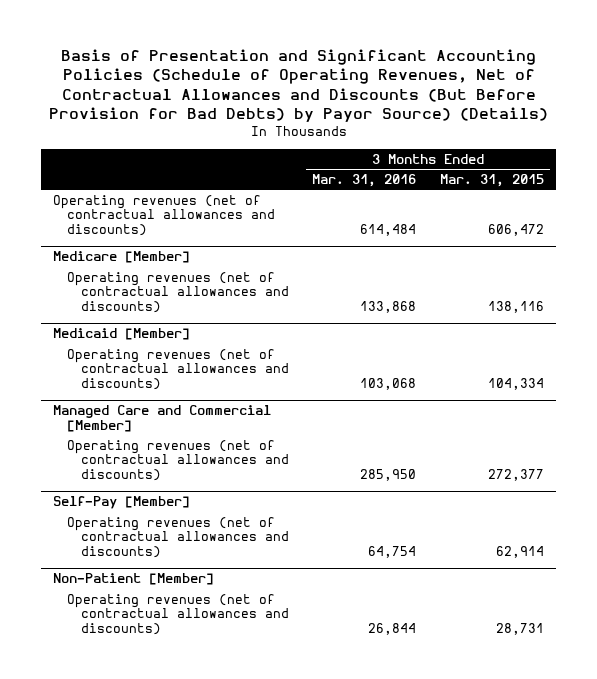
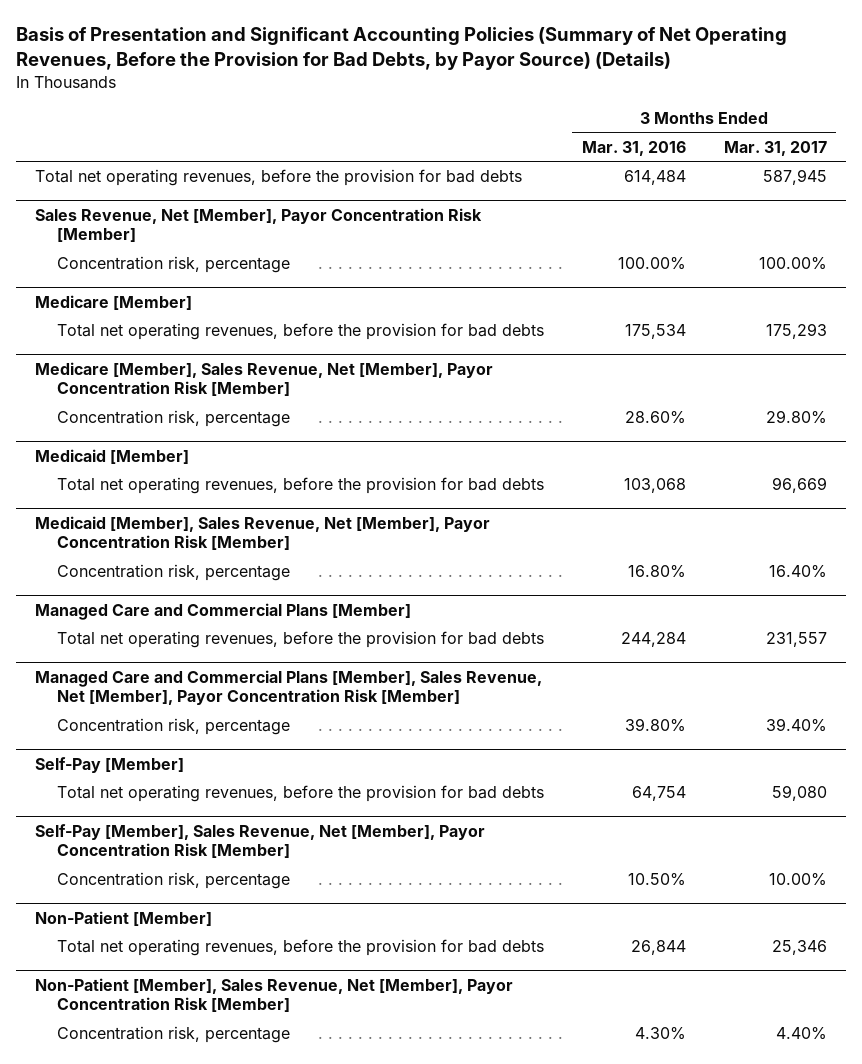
[48,48,548,123] Basis of Presentation and Significant Accounting Policies (Schedule of Operating Revenues, Net of Contractual Allowances and Discounts (But Before Provision for Bad Debts) by Payor Source) (Details) -> [16,26,788,70] Basis of Presentation and Significant Accounting Policies (Summary of Net Operating Revenues, Before the Provision for Bad Debts, by Payor Source) (Details)
[440,173,545,187] Mar. 31, 2015 -> none
none -> [723,140,827,156] Mar. 31, 2017
[53,194,275,237] Operating revenues (net of contractual allowances and discounts) -> [35,169,523,187] Total net operating revenues, before the provision for bad debts
none -> [35,207,483,243] Sales Revenue, Net [Member], Payor Concentration Risk [Member]
none -> [56,256,290,274] Concentration risk, percentage
[66,271,289,314] Operating revenues (net of contractual allowances and discounts) -> [56,323,544,341] Total net operating revenues, before the provision for bad debts
[360,301,417,314] 133,868 -> [624,324,686,340] 175,534
none -> [35,361,494,397] Medicare [Member], Sales Revenue, Net [Member], Payor Concentration Risk [Member]
none -> [56,410,290,428] Concentration risk, percentage
[66,348,289,391] Operating revenues (net of contractual allowances and discounts) -> [56,477,544,495] Total net operating revenues, before the provision for bad debts
none -> [35,515,491,551] Medicaid [Member], Sales Revenue, Net [Member], Payor Concentration Risk [Member]
none -> [56,564,290,582] Concentration risk, percentage
[53,405,272,432] Managed Care and Commercial [Member] -> [35,602,412,620] Managed Care and Commercial Plans [Member]
[66,439,289,482] Operating revenues (net of contractual allowances and discounts) -> [56,631,544,649] Total net operating revenues, before the provision for bad debts
[360,469,417,482] 285,950 -> [620,632,686,648] 244,284
none -> [35,669,543,706] Managed Care and Commercial Plans [Member], Sales Revenue, Net [Member], Payor Concentration Risk [Member]
none -> [56,718,290,736] Concentration risk, percentage
[66,516,289,559] Operating revenues (net of contractual allowances and discounts) -> [56,785,544,803] Total net operating revenues, before the provision for bad debts
none -> [35,823,486,859] Self-Pay [Member], Sales Revenue, Net [Member], Payor Concentration Risk [Member]
none -> [56,872,290,890] Concentration risk, percentage
[66,593,289,636] Operating revenues (net of contractual allowances and discounts) -> [56,939,544,957] Total net operating revenues, before the provision for bad debts
none -> [35,977,514,1013] Non-Patient [Member], Sales Revenue, Net [Member], Payor Concentration Risk [Member]
none -> [56,1026,290,1044] Concentration risk, percentage

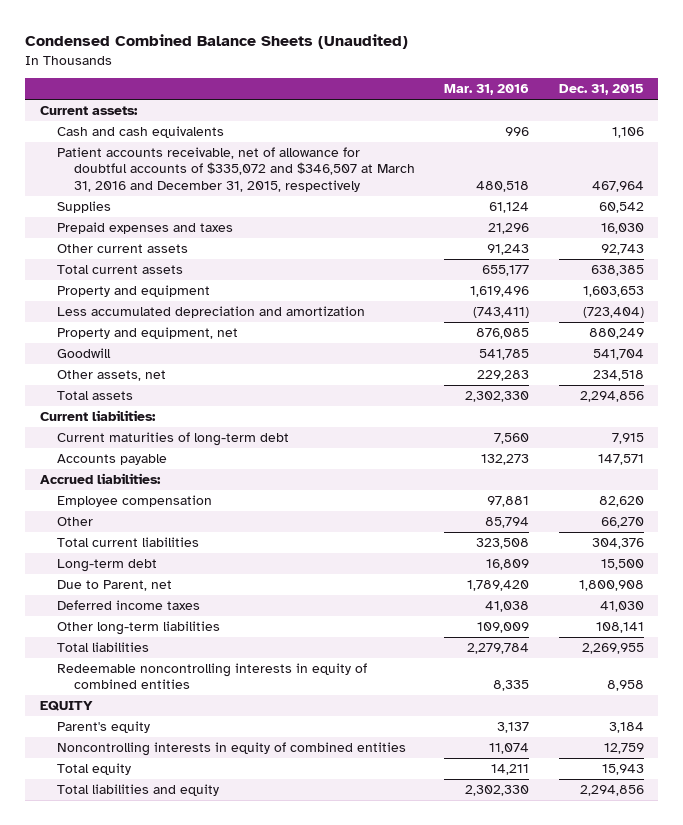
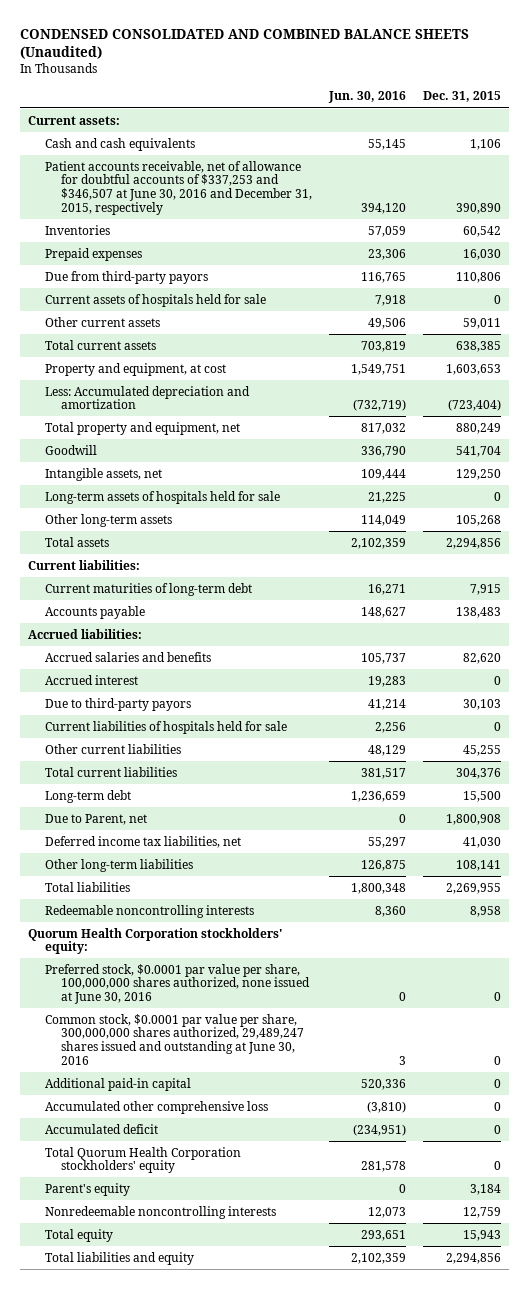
[24,34,408,50] Condensed Combined Balance Sheets (Unaudited) -> [20,28,470,59] CONDENSED CONSOLIDATED AND COMBINED BALANCE SHEETS (Unaudited)
[444,84,530,96] Mar. 31, 2016 -> none
none -> [328,91,407,104] Jun. 30, 2016
[56,147,415,192] Patient accounts receivable, net of allowance for doubtful accounts of $335,072 and $346,507 at March 31, 2016 and December 31, 2015, respectively -> [44,160,313,215] Patient accounts receivable, net of allowance for doubtful accounts of $337,253 and $346,507 at June 30, 2016 and December 31, 2015, respectively
[591,180,644,192] 467,964 -> [455,202,501,214] 390,890
[56,201,111,214] Supplies -> [44,224,110,235] Inventories
[56,222,233,235] Prepaid expenses and taxes -> [44,247,142,261] Prepaid expenses
none -> [44,270,208,284] Due from third-party payors
none -> [44,293,266,307] Current assets of hospitals held for sale
[600,244,644,256] 92,743 -> [462,317,501,329] 59,011
[56,285,210,298] Property and equipment -> [44,362,226,376] Property and equipment, at cost
[56,306,365,319] Less accumulated depreciation and amortization -> [44,385,250,410] Less: Accumulated depreciation and amortization
[56,327,238,340] Property and equipment, net -> [44,421,240,435] Total property and equipment, net
none -> [44,467,162,481] Intangible assets, net
none -> [44,490,280,504] Long-term assets of hospitals held for sale
[56,370,166,382] Other assets, net -> [44,513,172,527] Other long-term assets
[592,370,644,382] 234,518 -> [455,514,501,526] 105,268
[597,454,644,466] 147,571 -> [455,606,501,618] 138,483
[56,495,212,508] Employee compensation -> [44,651,211,662] Accrued salaries and benefits
none -> [44,674,138,685] Accrued interest
none -> [44,697,191,711] Due to third-party payors
none -> [44,720,287,734] Current liabilities of hospitals held for sale
[56,517,93,527] Other -> [44,743,181,754] Other current liabilities
[600,517,644,529] 66,270 -> [462,744,501,756] 45,255
[56,600,200,611] Deferred income taxes -> [44,835,241,848] Deferred income tax liabilities, net
[39,701,93,712] EQUITY -> none
[56,663,367,690] Redeemable noncontrolling interests in equity of combined entities -> [44,904,254,918] Redeemable noncontrolling interests
none -> [28,927,283,955] Quorum Health Corporation stockholders' equity:
none -> [44,963,311,1005] Preferred stock, $0.0001 par value per share, 100,000,000 shares authorized, none issued at June 30, 2016
none -> [44,1013,305,1065] Common stock, $0.0001 par value per share, 300,000,000 shares authorized, 29,489,247 shares issued and outstanding at June 30, 2016
none -> [44,1077,191,1091] Additional paid-in capital
none -> [44,1100,268,1114] Accumulated other comprehensive loss
none -> [44,1123,158,1134] Accumulated deficit
none -> [44,1146,241,1174] Total Quorum Health Corporation stockholders' equity
[56,742,406,757] Noncontrolling interests in equity of combined entities -> [44,1205,276,1219] Nonredeemable noncontrolling interests

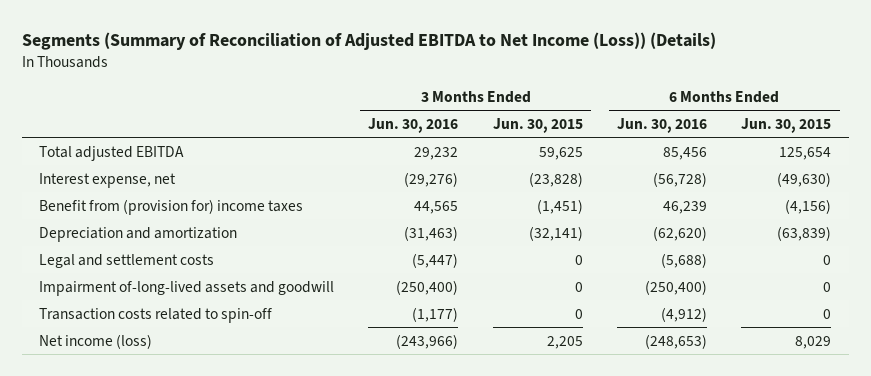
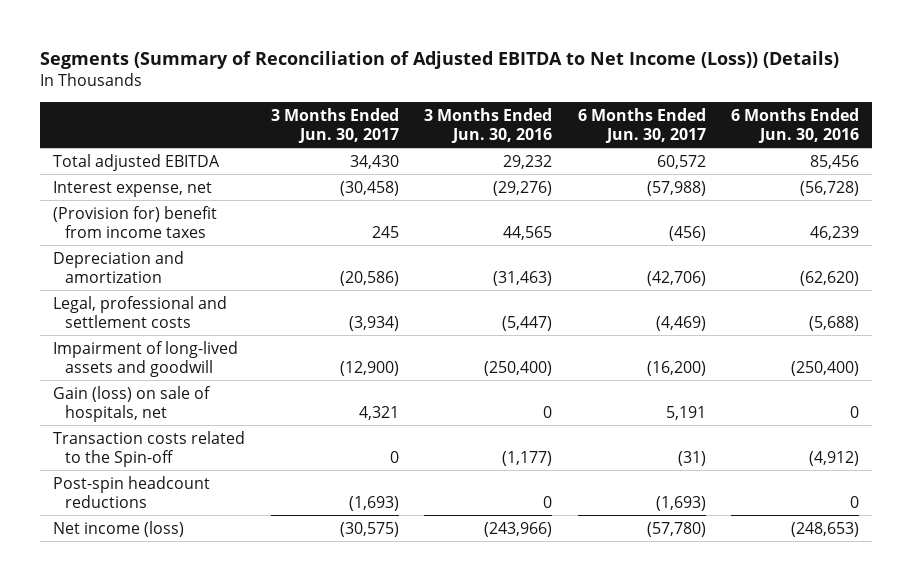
[492,117,583,133] Jun. 30, 2015 -> none
[741,117,832,133] Jun. 30, 2015 -> none
none -> [270,107,399,143] 3 Months Ended Jun. 30, 2017
none -> [577,107,706,143] 6 Months Ended Jun. 30, 2017
[39,198,304,215] Benefit from (provision for) income taxes -> [53,205,218,238] (Provision for) benefit from income taxes
[39,253,215,268] Legal and settlement costs -> [53,295,228,328] Legal, professional and settlement costs
[39,280,335,296] Impairment of-long-lived assets and goodwill -> [53,340,239,377] Impairment of long-lived assets and goodwill
none -> [53,385,212,422] Gain (loss) on sale of hospitals, net
[39,307,273,323] Transaction costs related to spin-off -> [53,430,246,467] Transaction costs related to the Spin-off
none -> [53,475,211,508] Post-spin headcount reductions

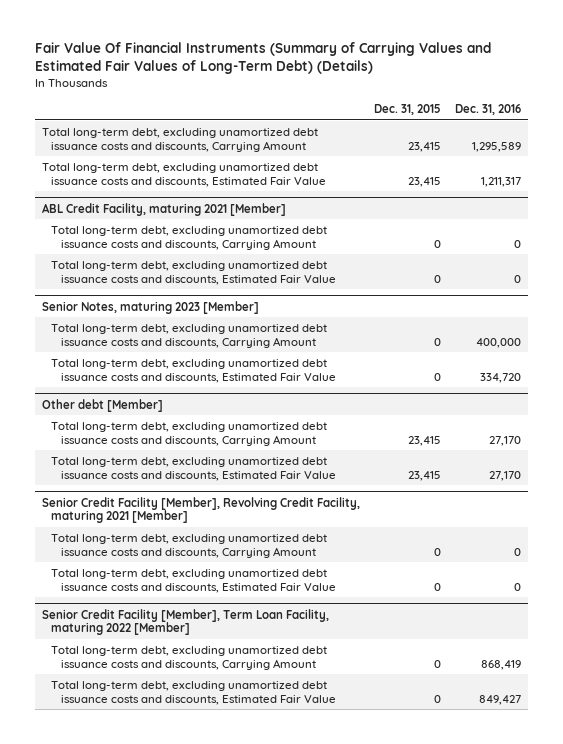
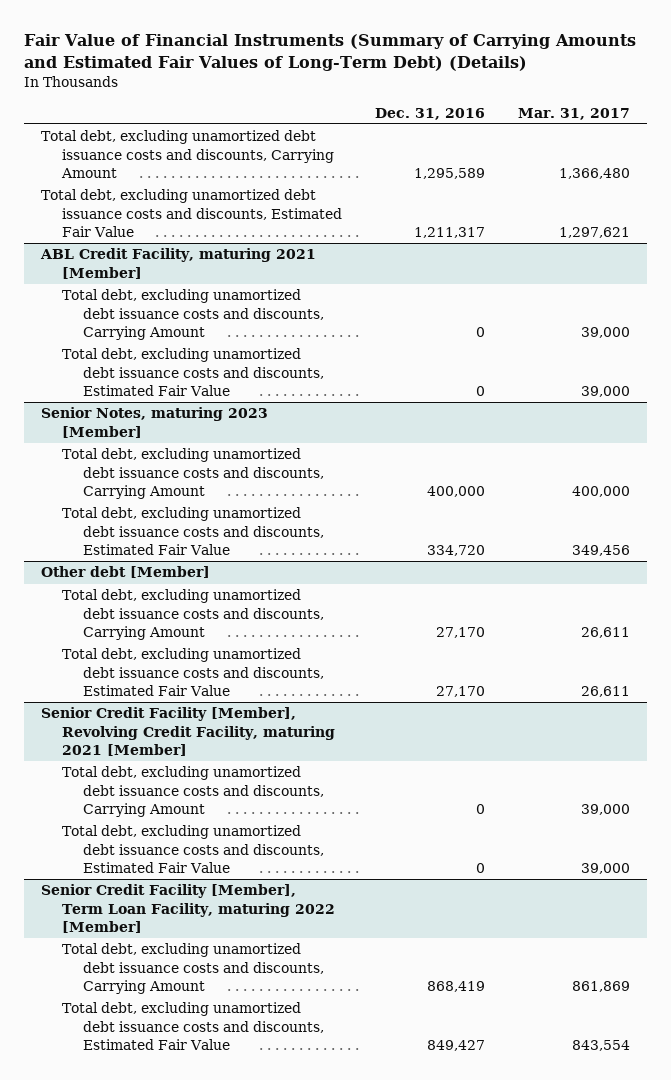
[35,42,492,75] Fair Value Of Financial Instruments (Summary of Carrying Values and Estimated Fair Values of Long-Term Debt) (Details) -> [24,34,637,72] Fair Value of Financial Instruments (Summary of Carrying Amounts and Estimated Fair Values of Long-Term Debt) (Details)
[374,104,442,116] Dec. 31, 2015 -> none
none -> [518,107,631,120] Mar. 31, 2017
[42,127,319,152] Total long-term debt, excluding unamortized debt issuance costs and discounts, Carrying Amount -> [40,130,335,178] Total debt, excluding unamortized debt issuance costs and discounts, Carrying Amount
[42,162,327,187] Total long-term debt, excluding unamortized debt issuance costs and discounts, Estimated Fair Value -> [40,189,343,237] Total debt, excluding unamortized debt issuance costs and discounts, Estimated Fair Value
[51,225,328,250] Total long-term debt, excluding unamortized debt issuance costs and discounts, Carrying Amount -> [62,289,325,340] Total debt, excluding unamortized debt issuance costs and discounts, Carrying Amount
[51,260,336,285] Total long-term debt, excluding unamortized debt issuance costs and discounts, Estimated Fair Value -> [62,348,325,396] Total debt, excluding unamortized debt issuance costs and discounts, Estimated Fair Value
[51,323,328,348] Total long-term debt, excluding unamortized debt issuance costs and discounts, Carrying Amount -> [62,448,325,499] Total debt, excluding unamortized debt issuance costs and discounts, Carrying Amount
[51,358,336,383] Total long-term debt, excluding unamortized debt issuance costs and discounts, Estimated Fair Value -> [62,507,325,555] Total debt, excluding unamortized debt issuance costs and discounts, Estimated Fair Value
[51,421,328,446] Total long-term debt, excluding unamortized debt issuance costs and discounts, Carrying Amount -> [62,589,325,640] Total debt, excluding unamortized debt issuance costs and discounts, Carrying Amount
[51,456,336,481] Total long-term debt, excluding unamortized debt issuance costs and discounts, Estimated Fair Value -> [62,648,325,696] Total debt, excluding unamortized debt issuance costs and discounts, Estimated Fair Value
[51,533,328,558] Total long-term debt, excluding unamortized debt issuance costs and discounts, Carrying Amount -> [62,766,325,817] Total debt, excluding unamortized debt issuance costs and discounts, Carrying Amount
[51,568,336,593] Total long-term debt, excluding unamortized debt issuance costs and discounts, Estimated Fair Value -> [62,825,325,873] Total debt, excluding unamortized debt issuance costs and discounts, Estimated Fair Value
[51,645,328,670] Total long-term debt, excluding unamortized debt issuance costs and discounts, Carrying Amount -> [62,943,325,994] Total debt, excluding unamortized debt issuance costs and discounts, Carrying Amount
[51,680,336,705] Total long-term debt, excluding unamortized debt issuance costs and discounts, Estimated Fair Value -> [62,1002,325,1050] Total debt, excluding unamortized debt issuance costs and discounts, Estimated Fair Value

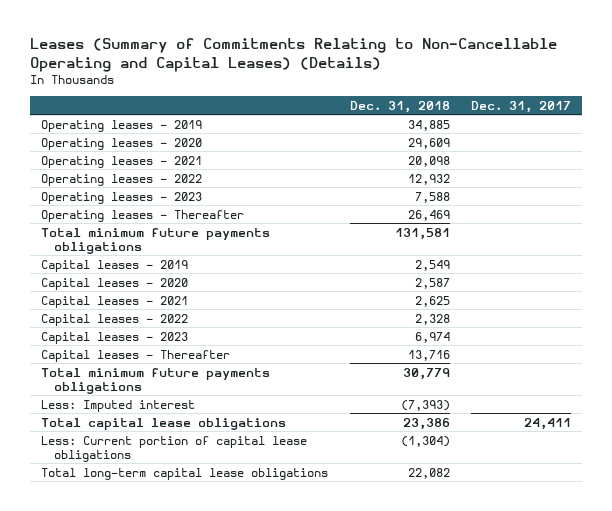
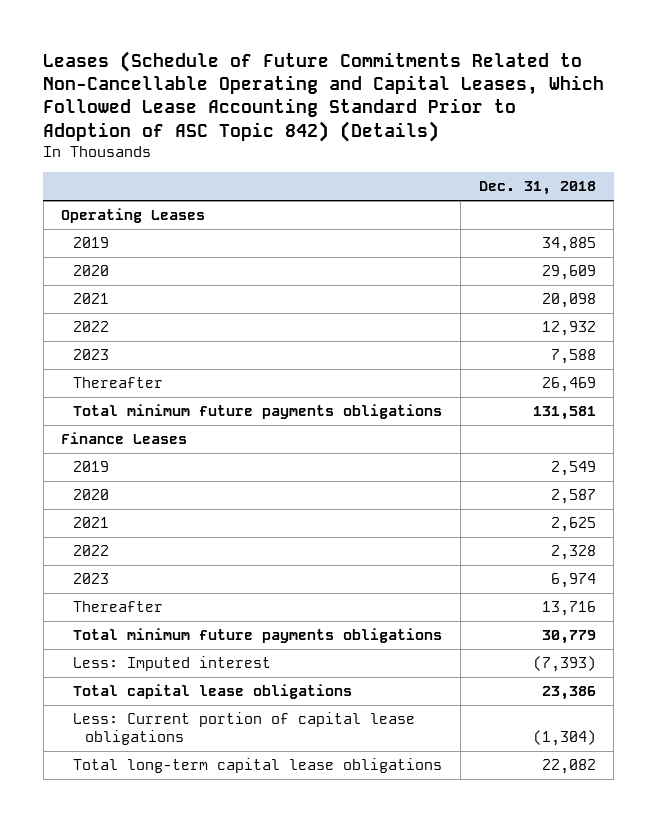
[30,37,558,72] Leases (Summary of Commitments Relating to Non-Cancellable Operating and Capital Leases) (Details) -> [43,50,605,142] Leases (Schedule of Future Commitments Related to Non-Cancellable Operating and Capital Leases, Which Followed Lease Accounting Standard Prior to Adoption of ASC Topic 842) (Details)
[471,100,572,113] Dec. 31, 2017 -> none
none -> [61,208,206,224] Operating Leases
[40,119,202,132] Operating leases - 2019 -> [73,237,110,249] 2019
[40,137,202,150] Operating leases - 2020 -> [73,265,110,277] 2020
[40,155,202,168] Operating leases - 2021 -> [73,293,110,305] 2021
[40,173,202,186] Operating leases - 2022 -> [73,321,110,333] 2022
[40,191,202,204] Operating leases - 2023 -> [73,349,110,361] 2023
[40,209,244,222] Operating leases - Thereafter -> [73,377,164,389] Thereafter
none -> [61,432,188,445] Finance Leases
[40,259,188,272] Capital leases - 2019 -> [73,461,110,473] 2019
[40,277,188,290] Capital leases - 2020 -> [73,489,110,501] 2020
[40,295,188,308] Capital leases - 2021 -> [73,517,110,529] 2021
[40,313,188,326] Capital leases - 2022 -> [73,545,110,557] 2022
[40,331,188,344] Capital leases - 2023 -> [73,573,110,585] 2023
[40,349,230,362] Capital leases - Thereafter -> [73,601,164,613] Thereafter

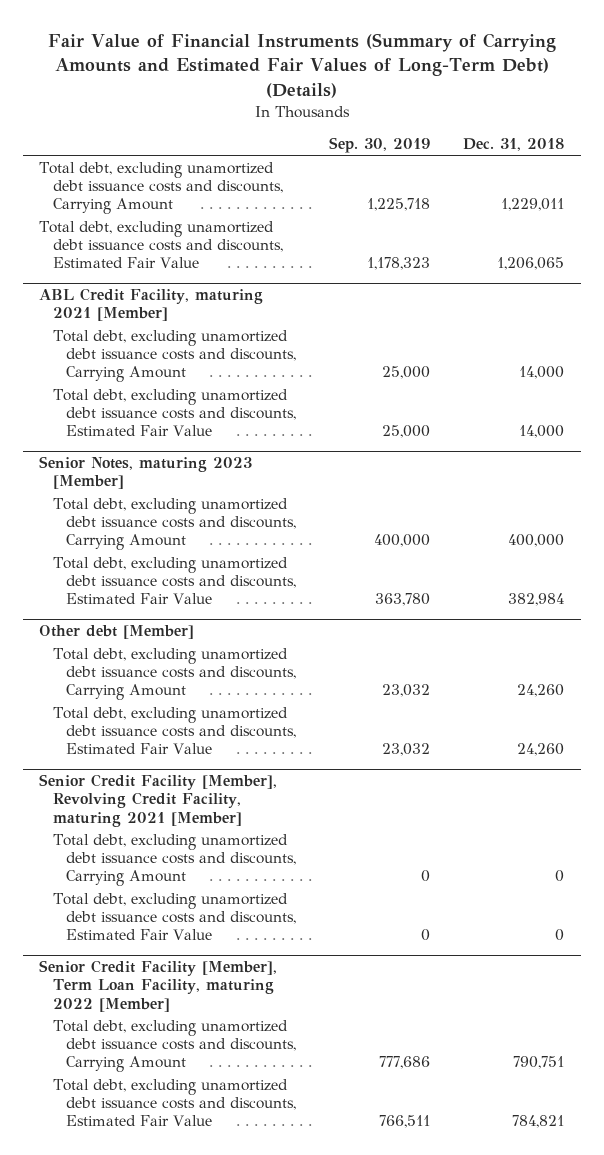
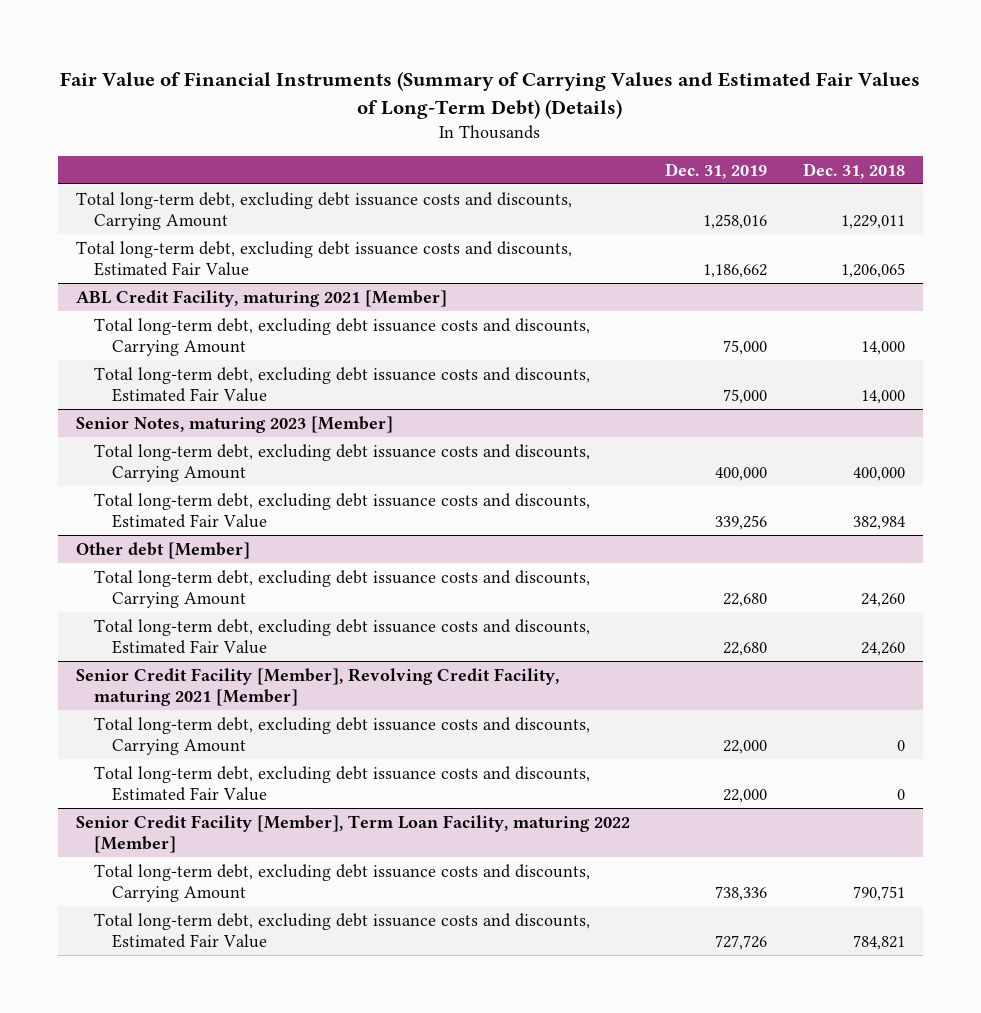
[47,33,556,98] Fair Value of Financial Instruments (Summary of Carrying Amounts and Estimated Fair Values of Long-Term Debt) (Details) -> [60,70,921,119] Fair Value of Financial Instruments (Summary of Carrying Values and Estimated Fair Values of Long-Term Debt) (Details)
[328,137,430,154] Sep. 30, 2019 -> none
none -> [665,162,768,179] Dec. 31, 2019
[39,161,283,215] Total debt, excluding unamortized debt issuance costs and discounts, Carrying Amount -> [75,191,572,231] Total long-term debt, excluding debt issuance costs and discounts, Carrying Amount
[39,220,283,269] Total debt, excluding unamortized debt issuance costs and discounts, Estimated Fair Value -> [75,240,572,277] Total long-term debt, excluding debt issuance costs and discounts, Estimated Fair Value
[52,329,296,383] Total debt, excluding unamortized debt issuance costs and discounts, Carrying Amount -> [93,317,590,357] Total long-term debt, excluding debt issuance costs and discounts, Carrying Amount
[52,388,296,437] Total debt, excluding unamortized debt issuance costs and discounts, Estimated Fair Value -> [93,366,590,403] Total long-term debt, excluding debt issuance costs and discounts, Estimated Fair Value
[52,497,296,551] Total debt, excluding unamortized debt issuance costs and discounts, Carrying Amount -> [93,443,590,483] Total long-term debt, excluding debt issuance costs and discounts, Carrying Amount
[52,556,296,605] Total debt, excluding unamortized debt issuance costs and discounts, Estimated Fair Value -> [93,492,590,529] Total long-term debt, excluding debt issuance costs and discounts, Estimated Fair Value
[52,647,296,701] Total debt, excluding unamortized debt issuance costs and discounts, Carrying Amount -> [93,569,590,609] Total long-term debt, excluding debt issuance costs and discounts, Carrying Amount
[52,706,296,755] Total debt, excluding unamortized debt issuance costs and discounts, Estimated Fair Value -> [93,618,590,655] Total long-term debt, excluding debt issuance costs and discounts, Estimated Fair Value
[52,833,296,887] Total debt, excluding unamortized debt issuance costs and discounts, Carrying Amount -> [93,716,590,756] Total long-term debt, excluding debt issuance costs and discounts, Carrying Amount
[52,892,296,941] Total debt, excluding unamortized debt issuance costs and discounts, Estimated Fair Value -> [93,765,590,802] Total long-term debt, excluding debt issuance costs and discounts, Estimated Fair Value
[52,1019,296,1073] Total debt, excluding unamortized debt issuance costs and discounts, Carrying Amount -> [93,863,590,903] Total long-term debt, excluding debt issuance costs and discounts, Carrying Amount
[52,1078,296,1127] Total debt, excluding unamortized debt issuance costs and discounts, Estimated Fair Value -> [93,912,590,949] Total long-term debt, excluding debt issuance costs and discounts, Estimated Fair Value

